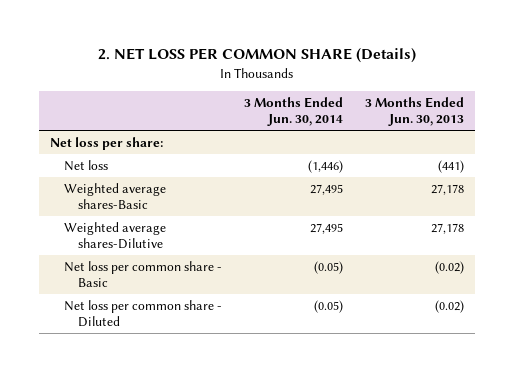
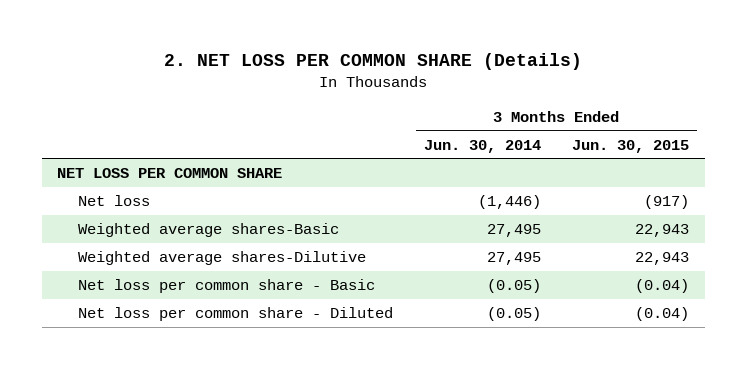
[365,96,465,126] 3 Months Ended Jun. 30, 2013 -> none
none -> [571,139,689,153] Jun. 30, 2015
[49,136,163,150] Net loss per share: -> [57,167,283,178] NET LOSS PER COMMON SHARE

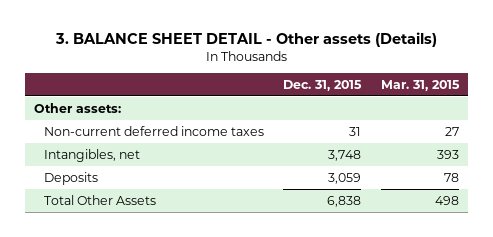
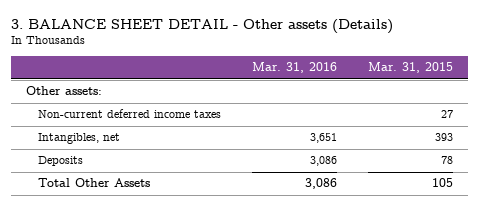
[283,79,363,91] Dec. 31, 2015 -> none
none -> [251,62,337,74] Mar. 31, 2016
[434,195,459,205] 498 -> [431,178,453,188] 105

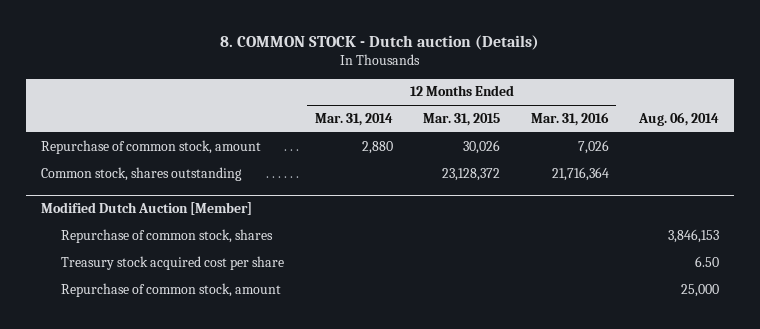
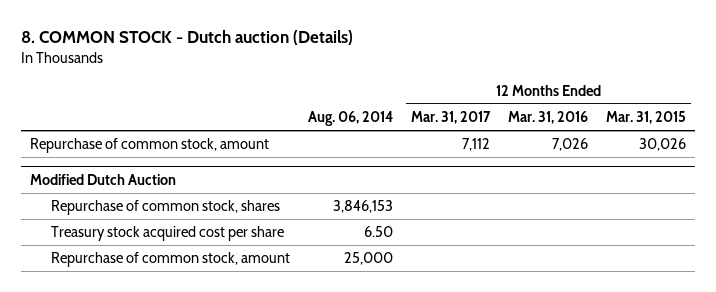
[314,113,393,127] Mar. 31, 2014 -> none
none -> [410,111,491,125] Mar. 31, 2017
[41,166,243,181] Common stock, shares outstanding -> none
[41,202,253,216] Modified Dutch Auction [Member] -> [29,173,176,185] Modified Dutch Auction

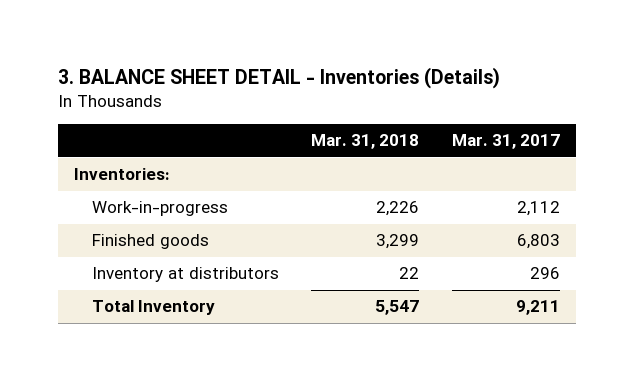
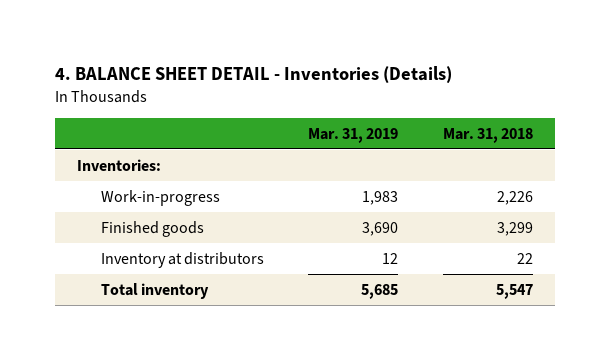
[58,67,501,90] 3. BALANCE SHEET DETAIL - Inventories (Details) -> [55,66,453,84] 4. BALANCE SHEET DETAIL - Inventories (Details)
[451,134,560,150] Mar. 31, 2017 -> none
none -> [308,127,399,143] Mar. 31, 2019
[91,300,215,316] Total Inventory -> [100,282,209,299] Total inventory

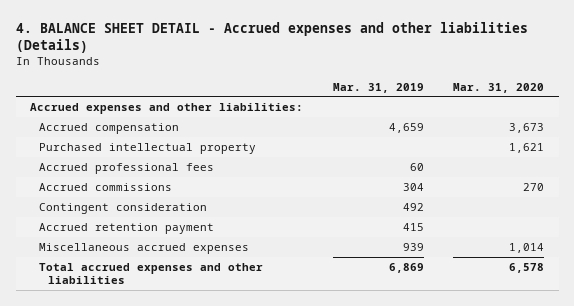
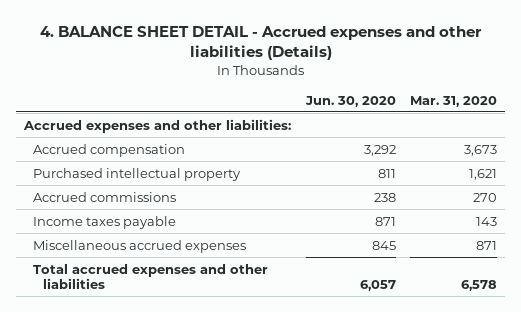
[332,82,424,93] Mar. 31, 2019 -> none
none -> [304,95,396,107] Jun. 30, 2020
[39,162,215,174] Accrued professional fees -> none
[39,202,208,214] Contingent consideration -> none
[39,222,215,234] Accrued retention payment -> none
none -> [33,215,177,229] Income taxes payable
[508,242,544,253] 1,014 -> [476,240,498,250] 871

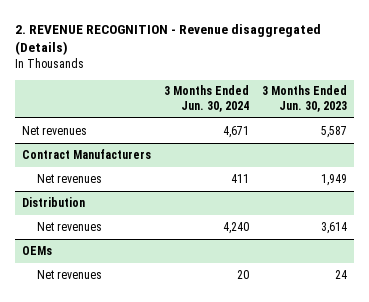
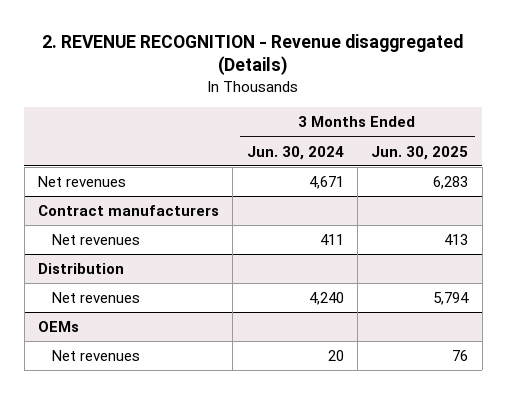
[262,85,348,113] 3 Months Ended Jun. 30, 2023 -> none
none -> [371,145,469,160] Jun. 30, 2025
[22,148,152,159] Contract Manufacturers -> [38,205,220,217] Contract manufacturers

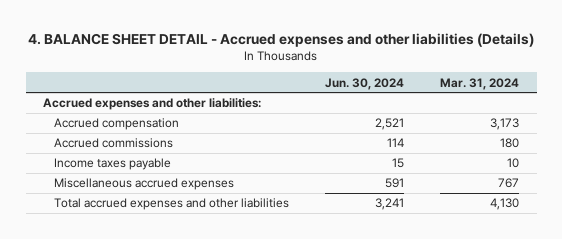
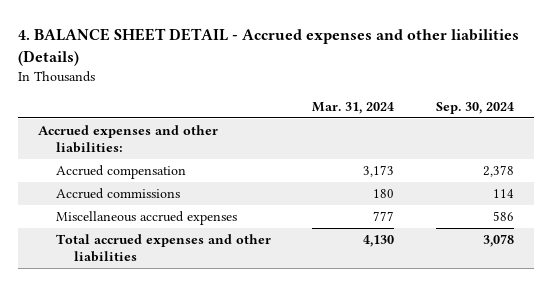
[325,77,405,90] Jun. 30, 2024 -> none
none -> [435,101,514,114] Sep. 30, 2024
[54,158,172,171] Income taxes payable -> none
[497,178,519,189] 767 -> [373,210,395,221] 777

